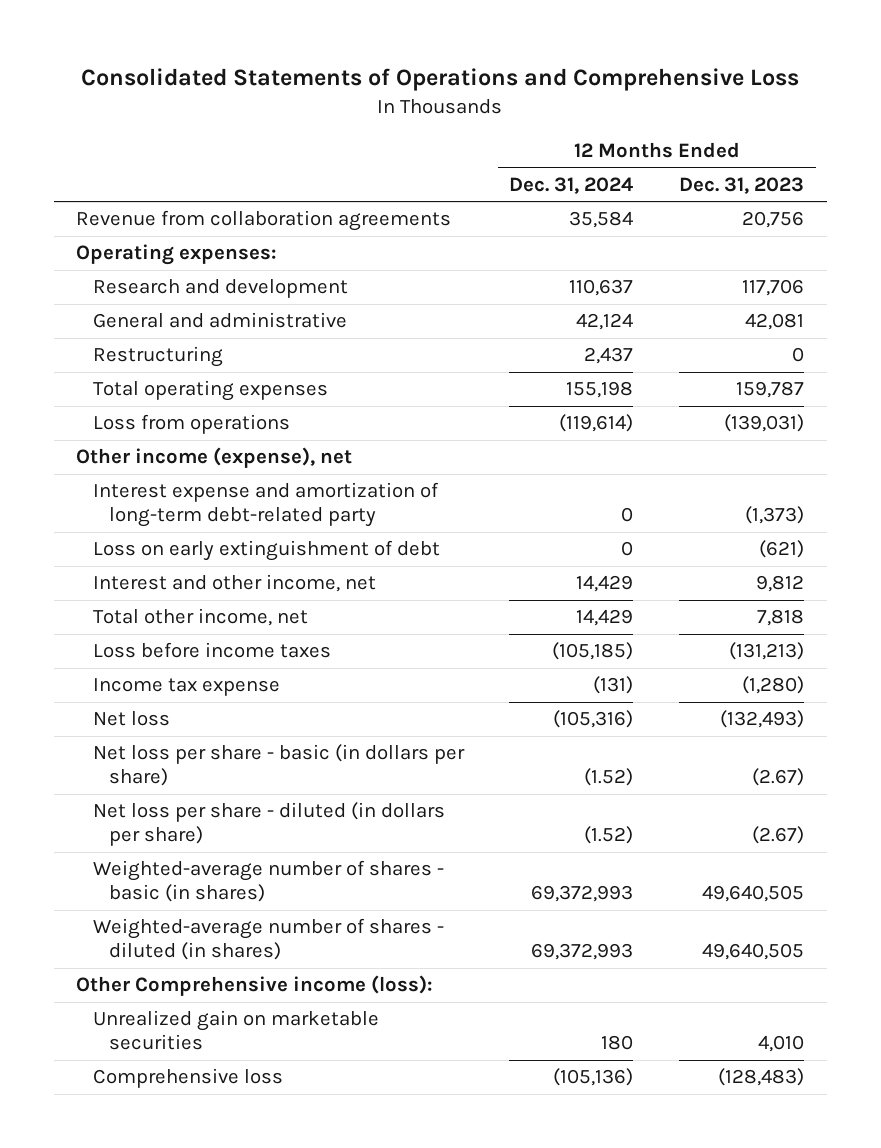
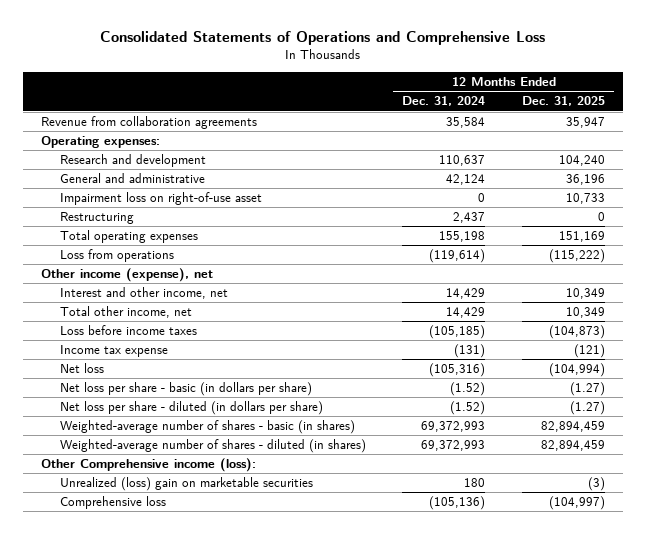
[679,176,805,194] Dec. 31, 2023 -> none
none -> [521,96,605,107] Dec. 31, 2025
none -> [59,192,262,206] Impairment loss on right-of-use asset
[92,482,439,528] Interest expense and amortization of long-term debt-related party -> none
[92,540,440,562] Loss on early extinguishment of debt -> none
[92,1010,379,1051] Unrealized gain on marketable securities -> [59,477,313,492] Unrealized (loss) gain on marketable securities

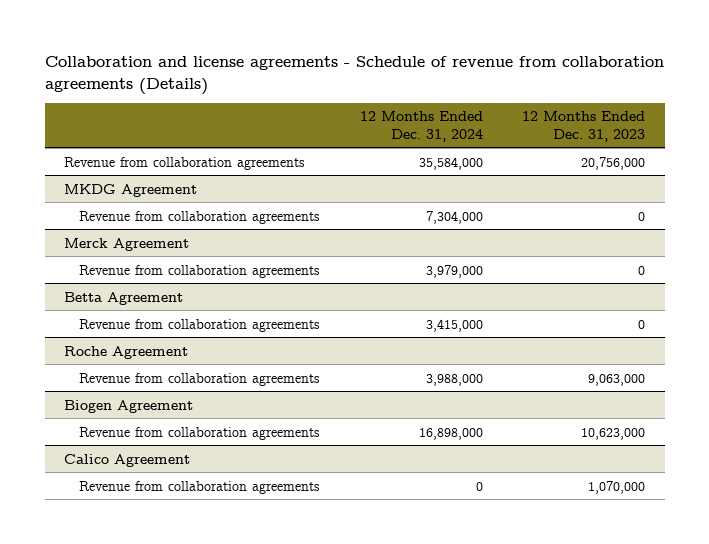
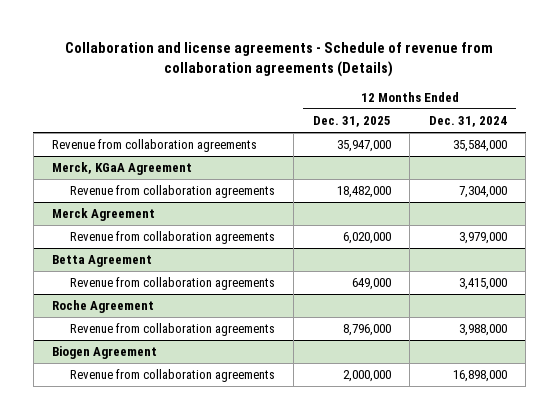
[521,111,645,142] 12 Months Ended Dec. 31, 2023 -> none
none -> [312,116,391,128] Dec. 31, 2025
[64,183,198,197] MKDG Agreement -> none
none -> [51,162,192,176] Merck, KGaA Agreement
[64,453,191,467] Calico Agreement -> none
[79,480,321,494] Revenue from collaboration agreements -> none

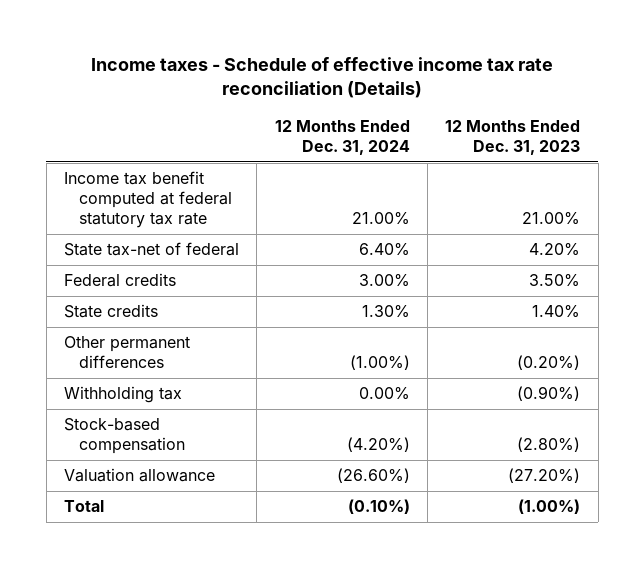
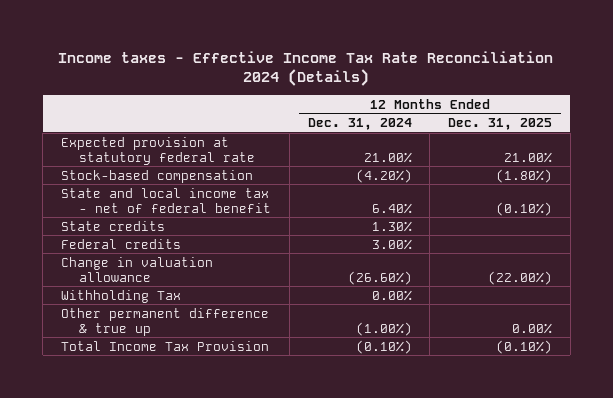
[91,56,554,99] Income taxes - Schedule of effective income tax rate reconciliation (Details) -> [58,50,554,87] Income taxes - Effective Income Tax Rate Reconciliation 2024 (Details)
[445,120,581,156] 12 Months Ended Dec. 31, 2023 -> none
none -> [447,118,552,131] Dec. 31, 2025
[63,242,239,257] State tax-net of federal -> none
[63,336,190,369] Other permanent differences -> none
[63,386,182,404] Withholding tax -> none
[63,171,233,229] Income tax benefit computed at federal statutory tax rate -> [60,136,256,165] Expected provision at statutory federal rate
none -> [60,187,272,213] State and local income tax - net of federal benefit
[63,304,158,319] State credits -> [60,220,165,231] State credits
[63,273,176,288] Federal credits -> [60,238,181,249] Federal credits
[63,468,215,483] Valuation allowance -> [60,256,213,282] Change in valuation allowance
none -> [60,289,181,303] Withholding Tax
none -> [60,307,269,336] Other permanent difference & true up
[63,500,104,513] Total -> [60,340,269,351] Total Income Tax Provision

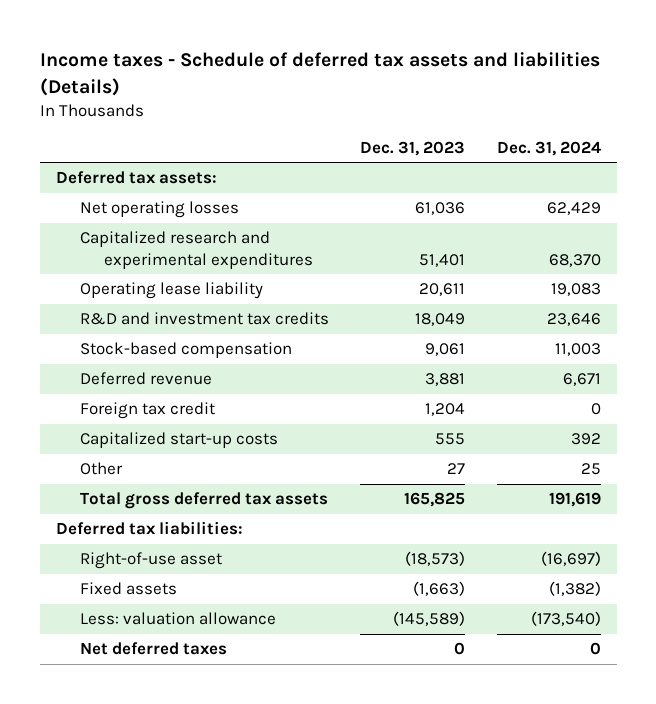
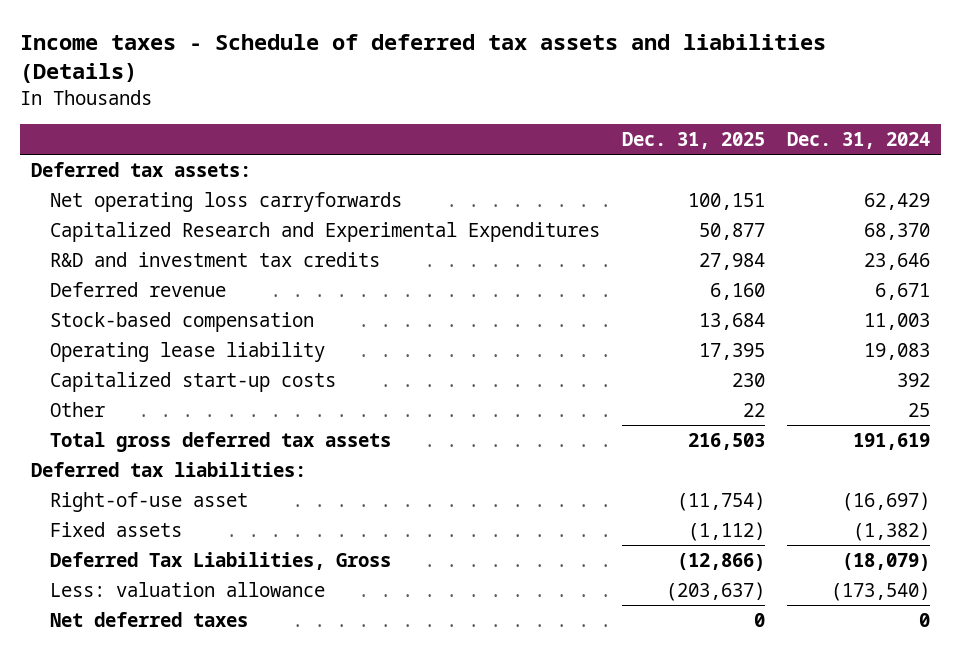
[360,141,466,157] Dec. 31, 2023 -> none
none -> [622,131,766,149] Dec. 31, 2025
[79,201,239,219] Net operating losses -> [50,191,403,212] Net operating loss carryforwards
[79,231,313,269] Capitalized research and experimental expenditures -> [50,221,601,242] Capitalized Research and Experimental Expenditures
[79,402,215,420] Foreign tax credit -> none
[79,342,292,359] Stock-based compensation -> [50,311,315,332] Stock-based compensation
[79,282,263,300] Operating lease liability -> [50,341,326,362] Operating lease liability
none -> [50,551,392,570] Deferred Tax Liabilities, Gross

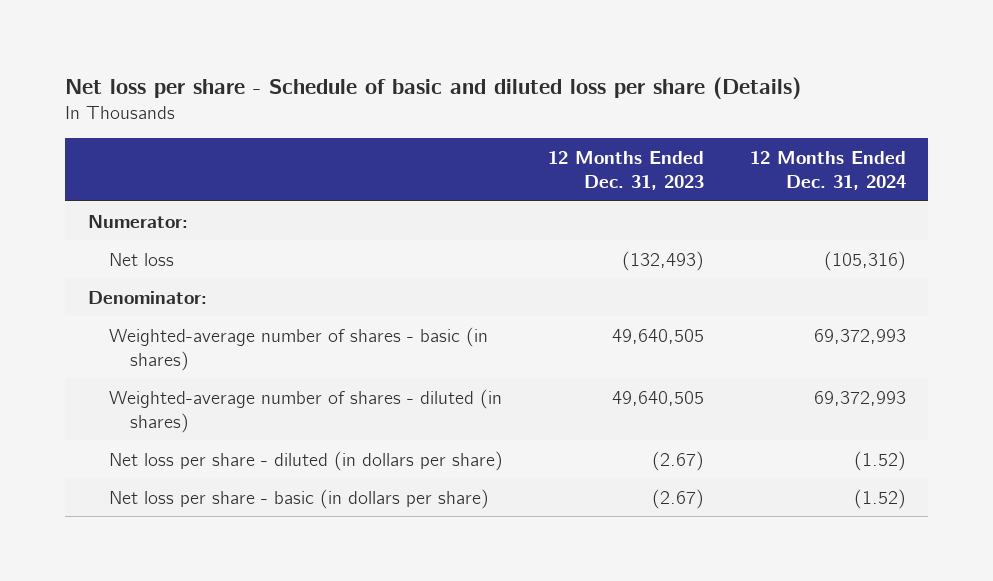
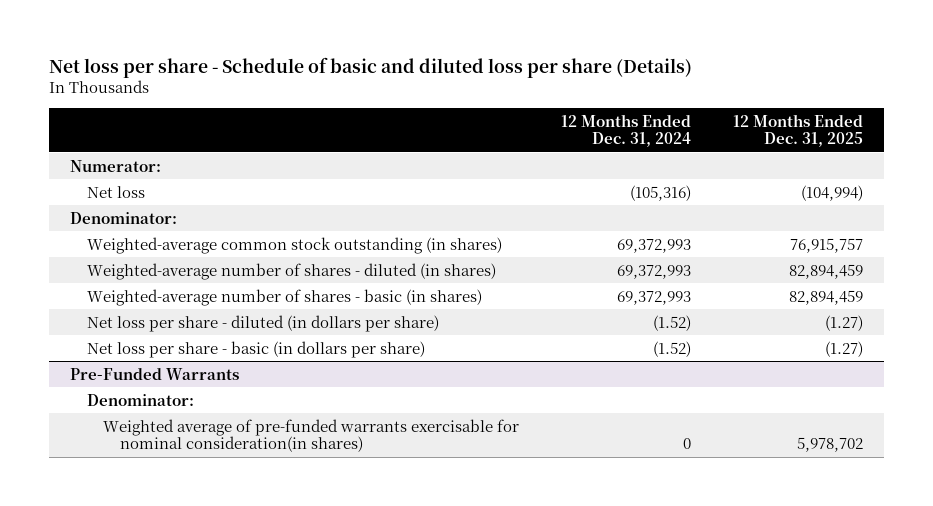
[548,150,705,191] 12 Months Ended Dec. 31, 2023 -> none
none -> [732,113,863,148] 12 Months Ended Dec. 31, 2025
none -> [86,236,502,254] Weighted-average common stock outstanding (in shares)
[108,326,488,371] Weighted-average number of shares - basic (in shares) -> [86,288,482,306] Weighted-average number of shares - basic (in shares)
none -> [70,367,240,380] Pre-Funded Warrants
none -> [86,393,194,406] Denominator:
none -> [103,418,520,452] Weighted average of pre-funded warrants exercisable for nominal consideration(in shares)

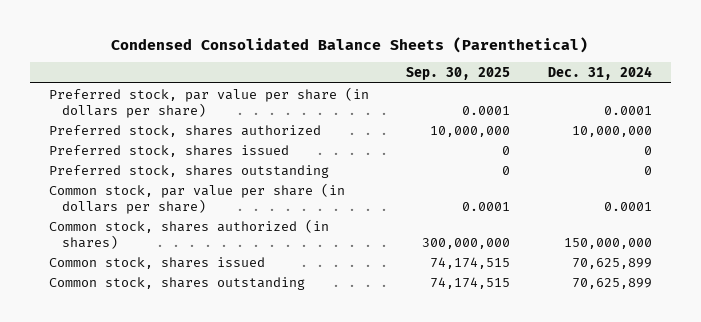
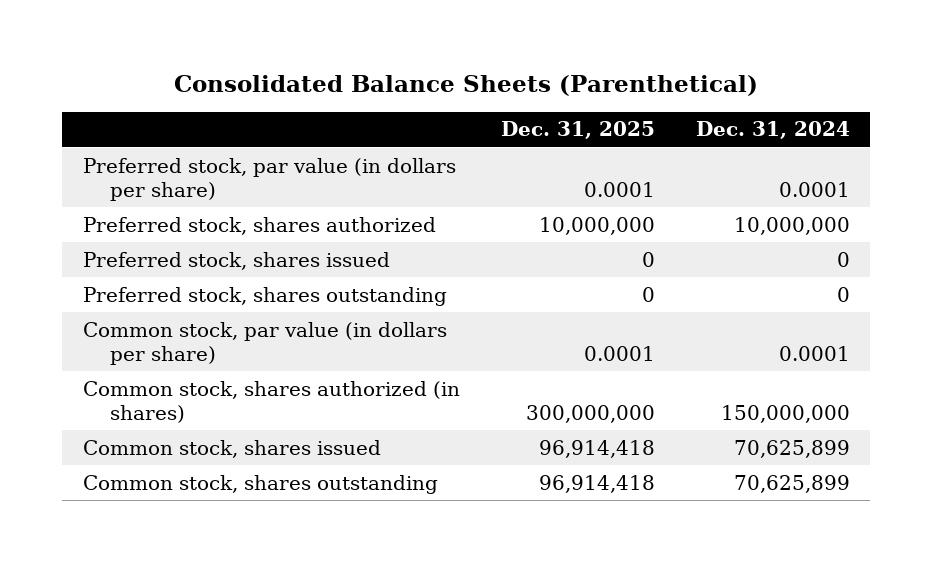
[111,36,589,53] Condensed Consolidated Balance Sheets (Parenthetical) -> [174,75,759,97] Consolidated Balance Sheets (Parenthetical)
[406,67,511,81] Sep. 30, 2025 -> none
none -> [500,121,655,140] Dec. 31, 2025
[48,86,369,118] Preferred stock, par value per share (in dollars per share) -> [82,157,456,202] Preferred stock, par value (in dollars per share)
[48,182,345,214] Common stock, par value per share (in dollars per share) -> [82,321,447,366] Common stock, par value (in dollars per share)

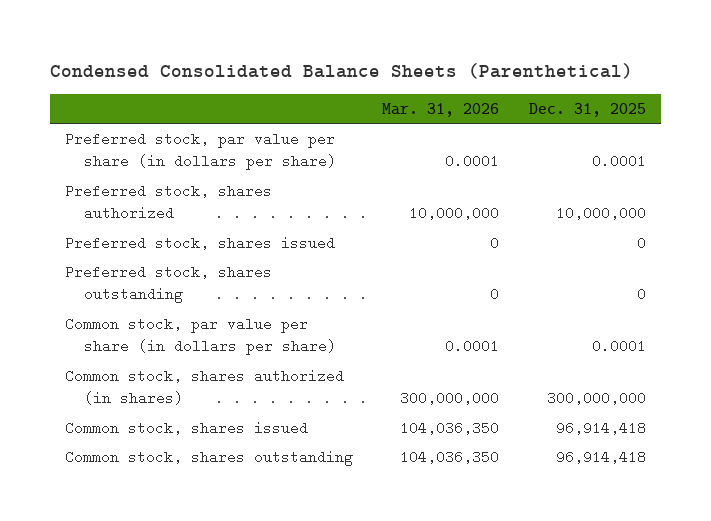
[174,75,759,97] Consolidated Balance Sheets (Parenthetical) -> [49,62,633,79] Condensed Consolidated Balance Sheets (Parenthetical)
[695,121,850,140] Dec. 31, 2024 -> none
none -> [382,102,500,117] Mar. 31, 2026
[82,157,456,202] Preferred stock, par value (in dollars per share) -> [64,131,337,171] Preferred stock, par value per share (in dollars per share)
[82,321,447,366] Common stock, par value (in dollars per share) -> [64,316,337,356] Common stock, par value per share (in dollars per share)

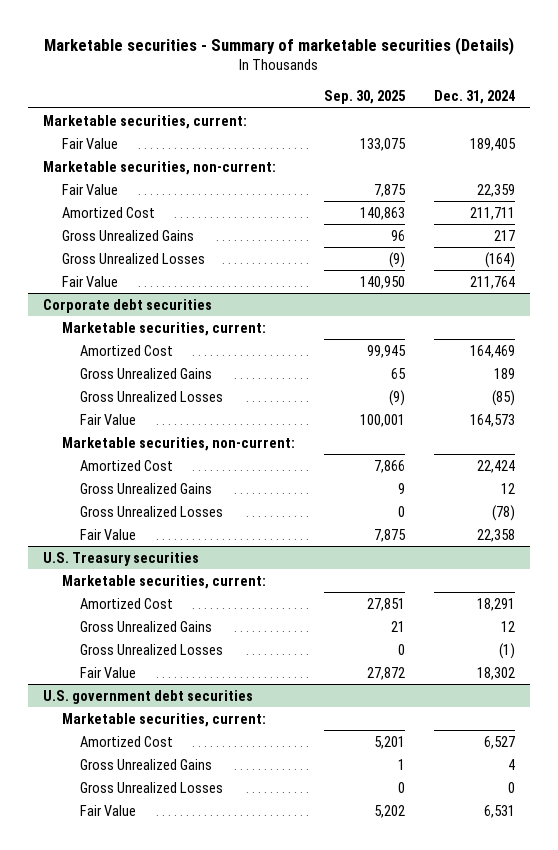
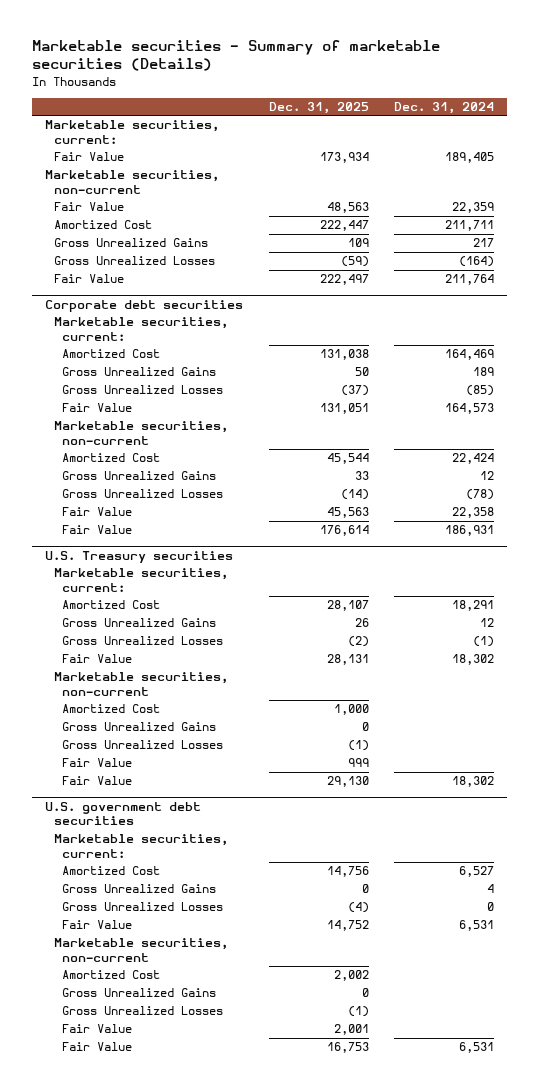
[323,90,406,105] Sep. 30, 2025 -> none
none -> [268,102,369,115] Dec. 31, 2025
[42,160,276,175] Marketable securities, non-current: -> [44,170,219,195] Marketable securities, non-current
[61,436,295,451] Marketable securities, non-current: -> [53,421,228,446] Marketable securities, non-current
none -> [62,525,133,535] Fair Value
none -> [53,672,228,697] Marketable securities, non-current
none -> [62,704,161,714] Amortized Cost
none -> [62,722,217,732] Gross Unrealized Gains
none -> [62,740,224,750] Gross Unrealized Losses
none -> [62,758,133,768] Fair Value
none -> [62,776,133,786] Fair Value
none -> [53,938,228,963] Marketable securities, non-current
none -> [62,970,161,980] Amortized Cost
none -> [62,988,217,998] Gross Unrealized Gains
none -> [62,1006,224,1016] Gross Unrealized Losses
none -> [62,1024,133,1034] Fair Value
none -> [62,1042,133,1052] Fair Value

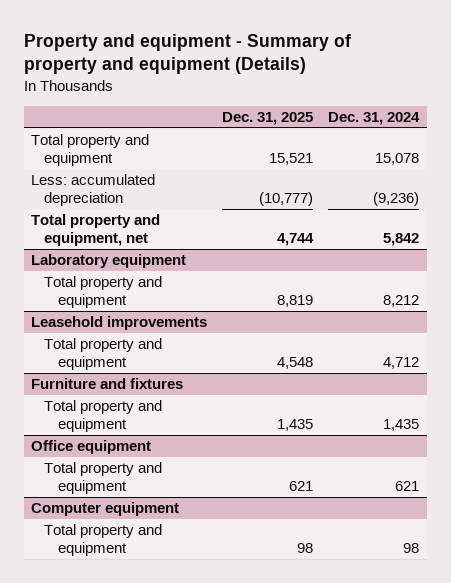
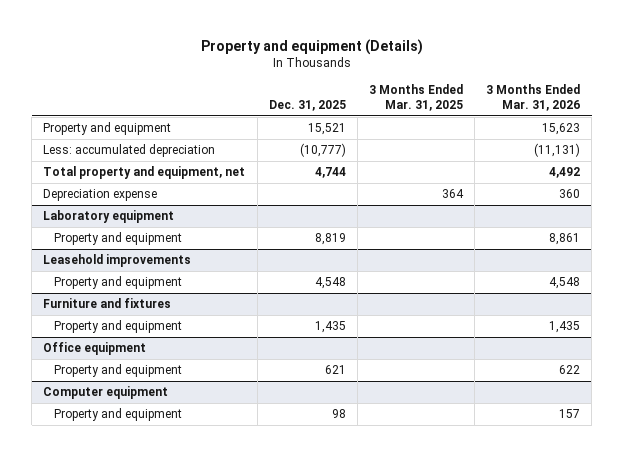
[23,34,351,75] Property and equipment - Summary of property and equipment (Details) -> [200,38,423,55] Property and equipment (Details)
[328,111,421,125] Dec. 31, 2024 -> none
none -> [368,84,463,112] 3 Months Ended Mar. 31, 2025
none -> [486,84,581,112] 3 Months Ended Mar. 31, 2026
[31,134,150,166] Total property and equipment -> [43,122,172,136] Property and equipment
none -> [43,189,158,202] Depreciation expense
[44,276,163,308] Total property and equipment -> [53,232,182,246] Property and equipment
[44,338,163,370] Total property and equipment -> [53,276,182,290] Property and equipment
[44,400,163,432] Total property and equipment -> [53,320,182,334] Property and equipment
[44,462,163,494] Total property and equipment -> [53,364,182,378] Property and equipment
[44,524,163,556] Total property and equipment -> [53,408,182,422] Property and equipment

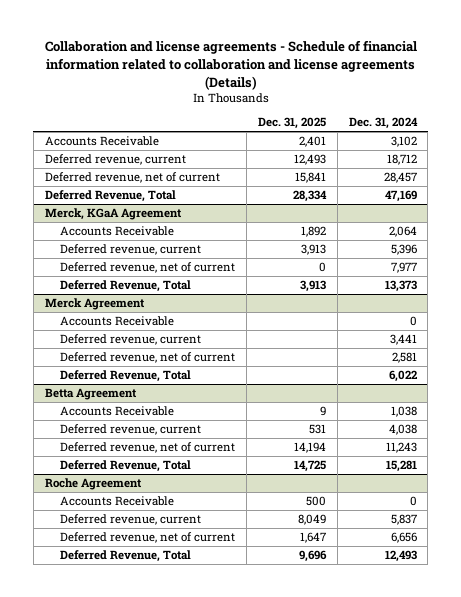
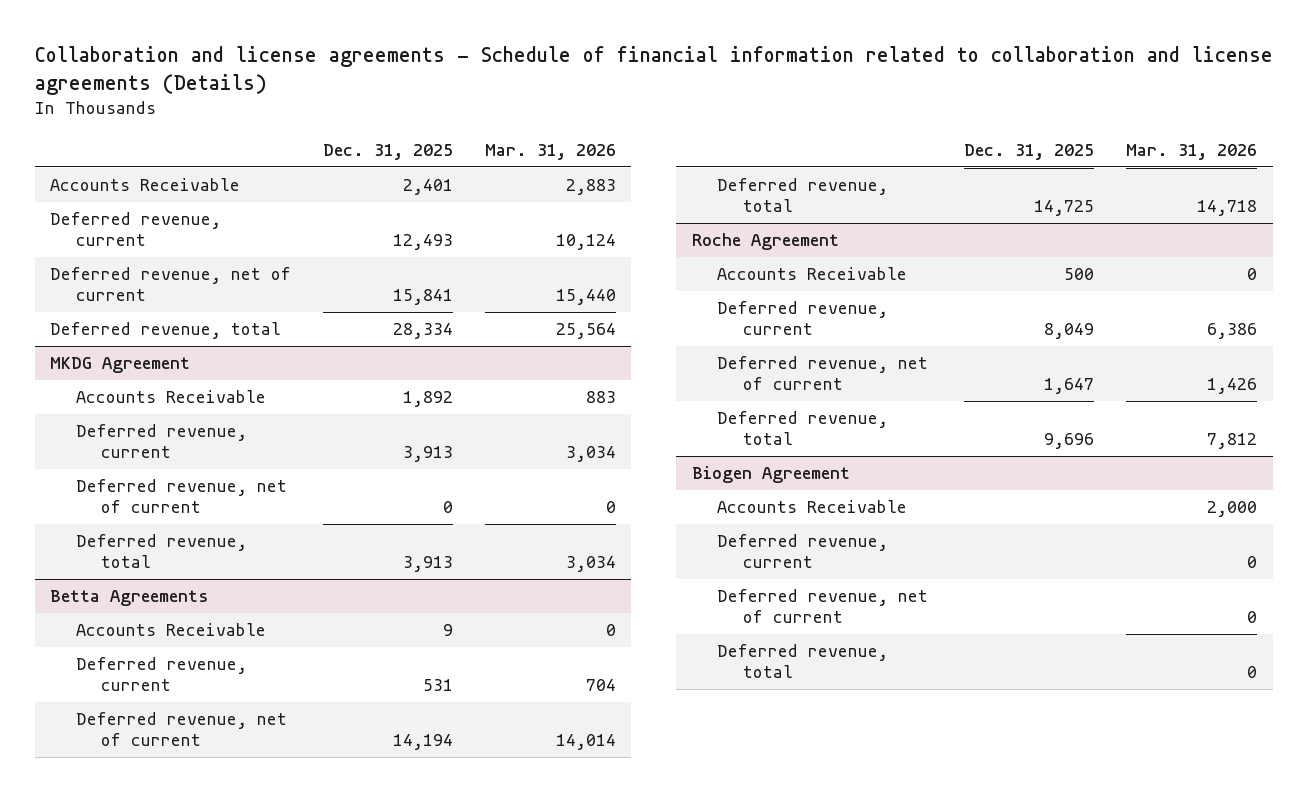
[348,117,418,130] Dec. 31, 2024 -> none
none -> [484,143,616,160] Mar. 31, 2026
[44,207,182,220] Merck, KGaA Agreement -> none
[44,189,176,202] Deferred Revenue, Total -> [50,322,282,340] Deferred revenue, total
none -> [50,357,191,374] MKDG Agreement
[44,297,145,310] Merck Agreement -> none
[60,315,175,326] Accounts Receivable -> none
[60,333,202,345] Deferred revenue, current -> none
[60,351,236,363] Deferred revenue, net of current -> none
[60,369,192,382] Deferred Revenue, Total -> none
[60,279,192,292] Deferred Revenue, Total -> [75,534,247,568] Deferred revenue, total
[44,387,137,400] Betta Agreement -> [50,590,210,607] Betta Agreements
[60,459,192,472] Deferred Revenue, Total -> [717,178,889,212] Deferred revenue, total
[60,549,192,562] Deferred Revenue, Total -> [717,411,889,445] Deferred revenue, total
none -> [691,466,850,484] Biogen Agreement
none -> [717,500,908,514] Accounts Receivable
none -> [717,534,889,568] Deferred revenue, current
none -> [717,589,929,623] Deferred revenue, net of current
none -> [717,644,889,678] Deferred revenue, total

